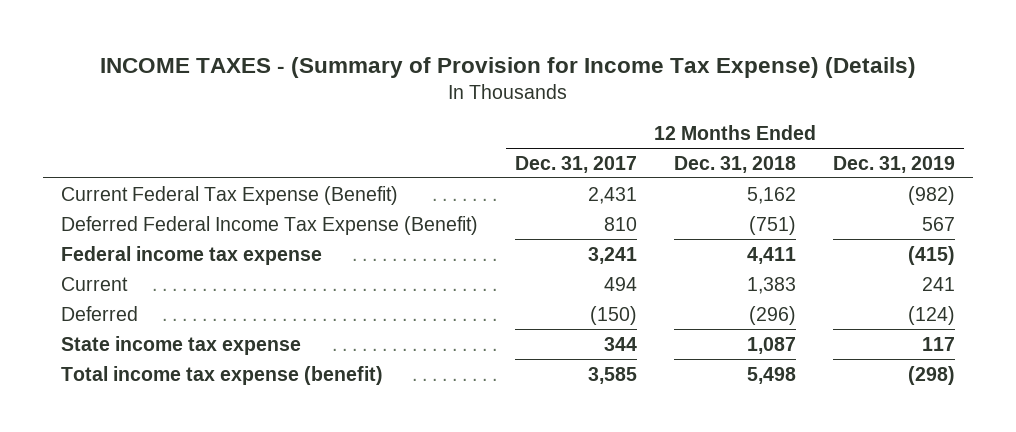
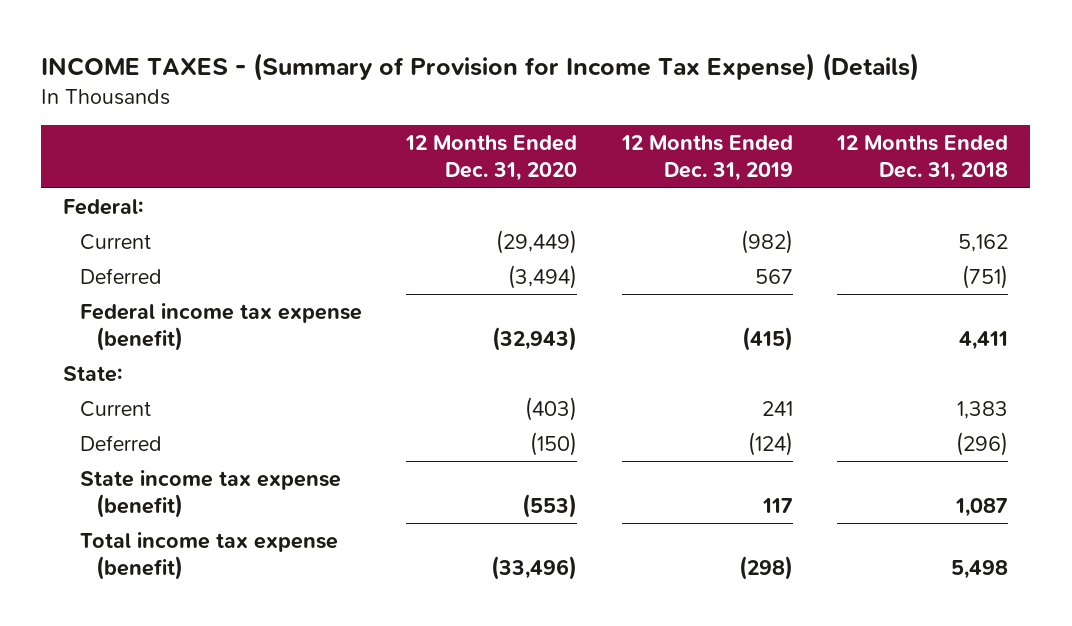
[515,155,638,173] Dec. 31, 2017 -> none
none -> [405,135,578,182] 12 Months Ended Dec. 31, 2020
none -> [63,198,144,215] Federal:
[61,185,399,205] Current Federal Tax Expense (Benefit) -> [79,233,151,250] Current
[61,215,479,235] Deferred Federal Income Tax Expense (Benefit) -> [79,267,162,284] Deferred
[61,245,323,265] Federal income tax expense -> [79,302,362,351] Federal income tax expense (benefit)
none -> [63,365,123,382] State:
[61,335,302,355] State income tax expense -> [79,469,341,518] State income tax expense (benefit)

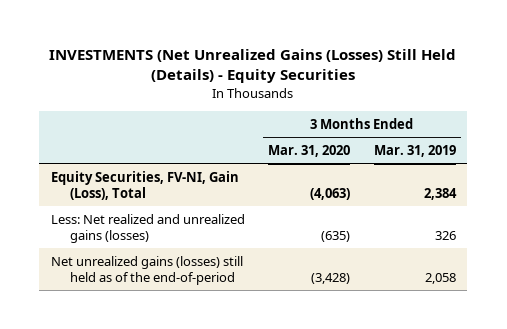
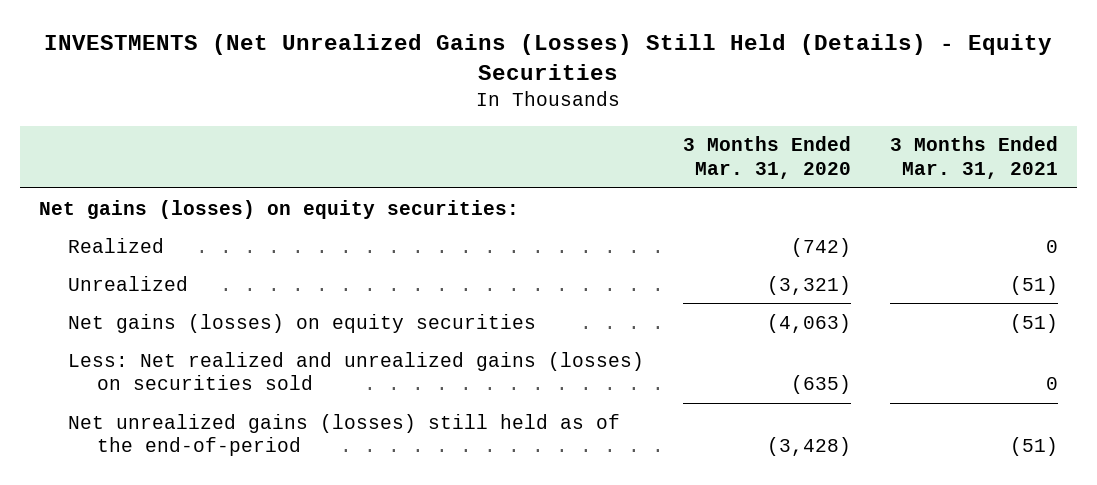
[373,144,456,157] Mar. 31, 2019 -> none
none -> [889,136,1058,180] 3 Months Ended Mar. 31, 2021
none -> [39,199,520,219] Net gains (losses) on equity securities:
none -> [68,237,165,253] Realized
none -> [68,275,189,291] Unrealized
[51,170,240,201] Equity Securities, FV-NI, Gain (Loss), Total -> [68,313,537,333] Net gains (losses) on equity securities
[51,213,246,244] Less: Net realized and unrealized gains (losses) -> [68,351,645,391] Less: Net realized and unrealized gains (losses) on securities sold

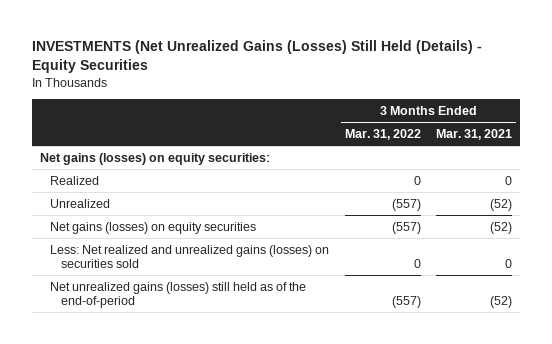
[682,136,851,180] 3 Months Ended Mar. 31, 2020 -> none
none -> [344,129,421,141] Mar. 31, 2022
[1009,275,1058,295] (51) -> [490,198,513,211] (52)
[1009,313,1058,333] (51) -> [490,221,513,234] (52)
[1009,437,1058,457] (51) -> [490,296,513,309] (52)

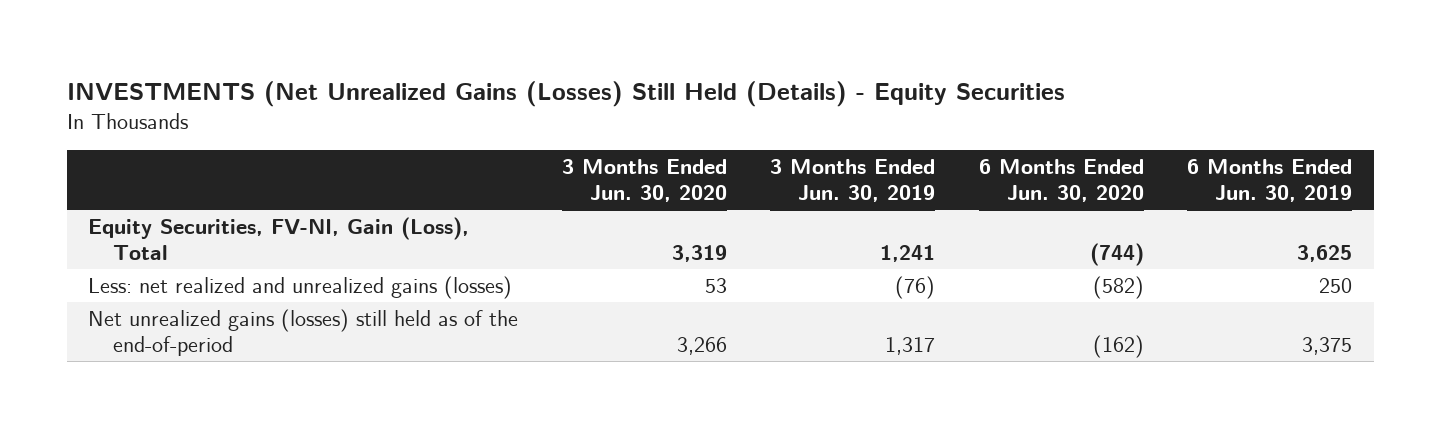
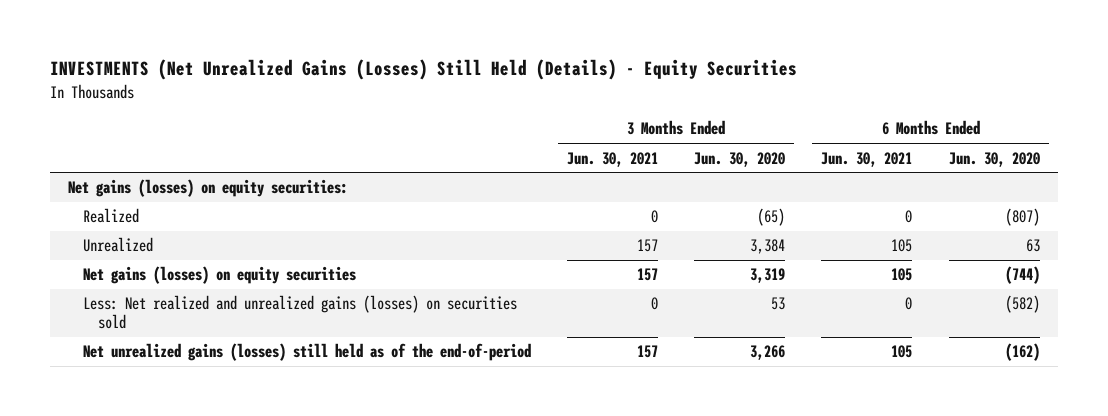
[770,159,936,203] 3 Months Ended Jun. 30, 2019 -> none
[1187,159,1353,203] 6 Months Ended Jun. 30, 2019 -> none
none -> [567,151,659,167] Jun. 30, 2021
none -> [821,151,913,167] Jun. 30, 2021
none -> [68,179,349,198] Net gains (losses) on equity securities:
none -> [82,208,139,224] Realized
none -> [82,237,153,253] Unrealized
[88,216,470,261] Equity Securities, FV-NI, Gain (Loss), Total -> [82,266,356,285] Net gains (losses) on equity securities
[88,275,513,299] Less: net realized and unrealized gains (losses) -> [82,295,517,330] Less: Net realized and unrealized gains (losses) on securities sold

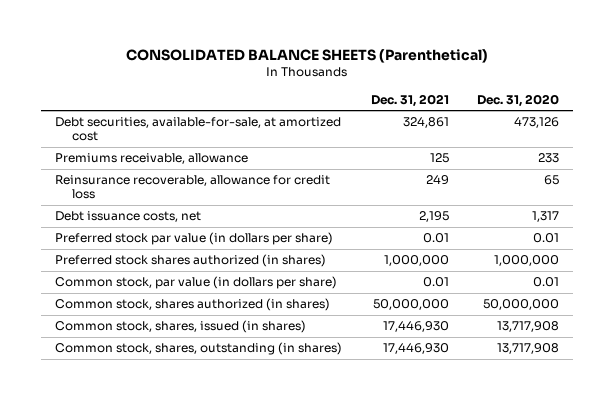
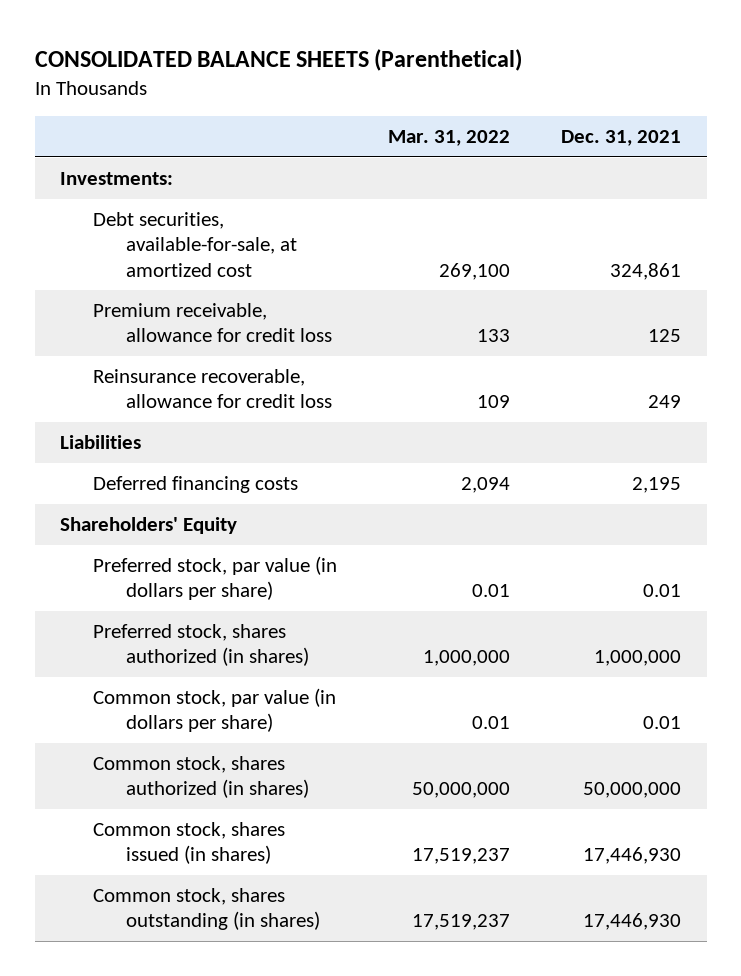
[477,93,560,107] Dec. 31, 2020 -> none
none -> [388,130,511,147] Mar. 31, 2022
none -> [60,172,174,186] Investments:
[55,153,249,165] Premiums receivable, allowance -> [93,303,333,343] Premium receivable, allowance for credit loss
none -> [60,435,142,450] Liabilities
[55,211,202,223] Debt issuance costs, net -> [93,476,299,494] Deferred financing costs
none -> [60,517,238,535] Shareholders' Equity
[55,232,334,246] Preferred stock par value (in dollars per share) -> [93,556,338,601] Preferred stock, par value (in dollars per share)
[55,254,327,268] Preferred stock shares authorized (in shares) -> [93,624,310,667] Preferred stock, shares authorized (in shares)
[55,320,307,334] Common stock, shares, issued (in shares) -> [93,822,286,865] Common stock, shares issued (in shares)
[55,342,343,356] Common stock, shares, outstanding (in shares) -> [93,888,321,931] Common stock, shares outstanding (in shares)

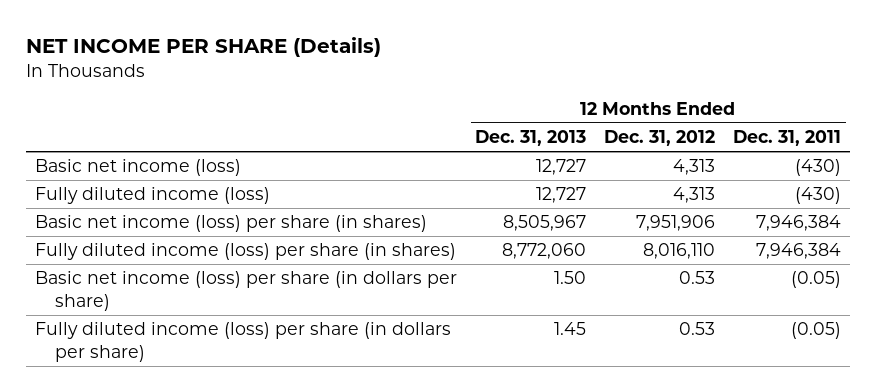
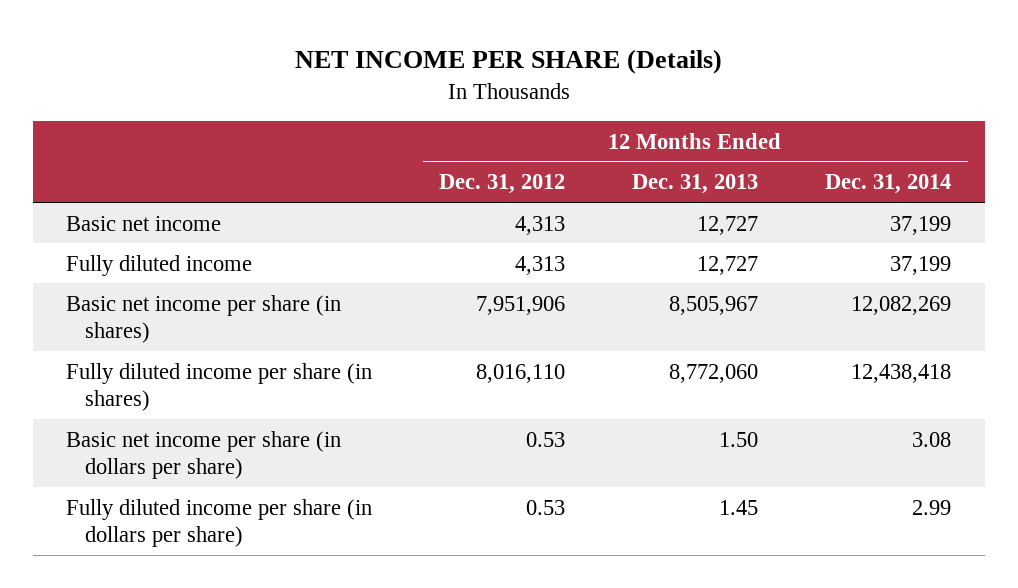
[733,130,842,147] Dec. 31, 2011 -> none
none -> [825,174,952,195] Dec. 31, 2014
[35,159,242,177] Basic net income (loss) -> [66,215,222,231] Basic net income
[35,187,271,205] Fully diluted income (loss) -> [66,254,253,276] Fully diluted income
[35,215,428,233] Basic net income (loss) per share (in shares) -> [66,294,342,344] Basic net income per share (in shares)
[35,243,457,261] Fully diluted income (loss) per share (in shares) -> [66,362,373,412] Fully diluted income per share (in shares)
[35,271,458,312] Basic net income (loss) per share (in dollars per share) -> [66,430,342,480] Basic net income per share (in dollars per share)
[35,322,452,363] Fully diluted income (loss) per share (in dollars per share) -> [66,498,373,548] Fully diluted income per share (in dollars per share)

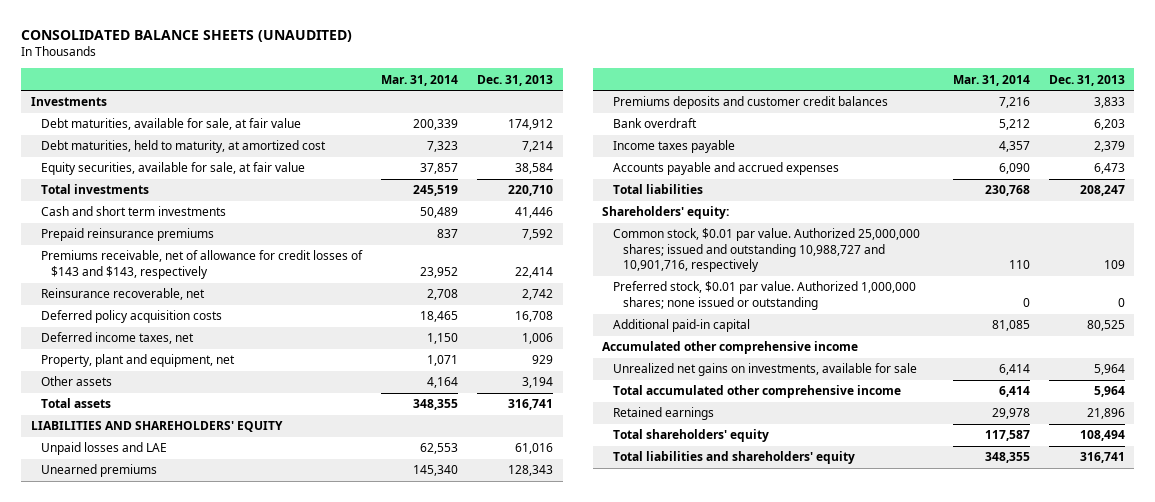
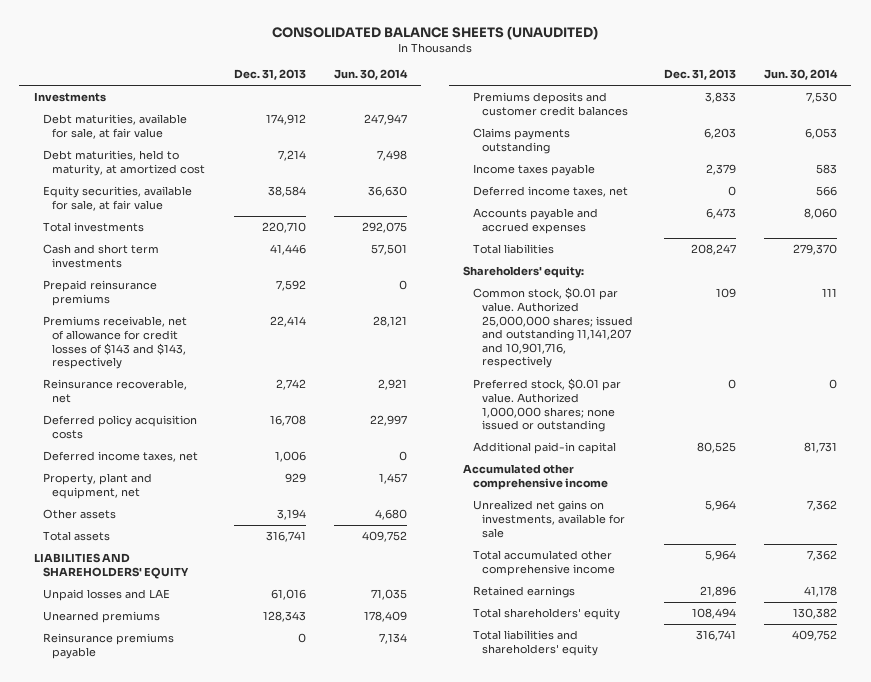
[380,74,458,86] Mar. 31, 2014 -> none
none -> [334,68,409,80] Jun. 30, 2014
none -> [42,633,174,659] Reinsurance premiums payable
[612,118,697,129] Bank overdraft -> [472,128,570,154] Claims payments outstanding
none -> [472,186,628,198] Deferred income taxes, net
[612,228,920,273] Common stock, $0.01 par value. Authorized 25,000,000 shares; issued and outstanding 10,988,727 and 10,901,716, respectively -> [472,287,633,369] Common stock, $0.01 par value. Authorized 25,000,000 shares; issued and outstanding 11,141,207 and 10,901,716, respectively

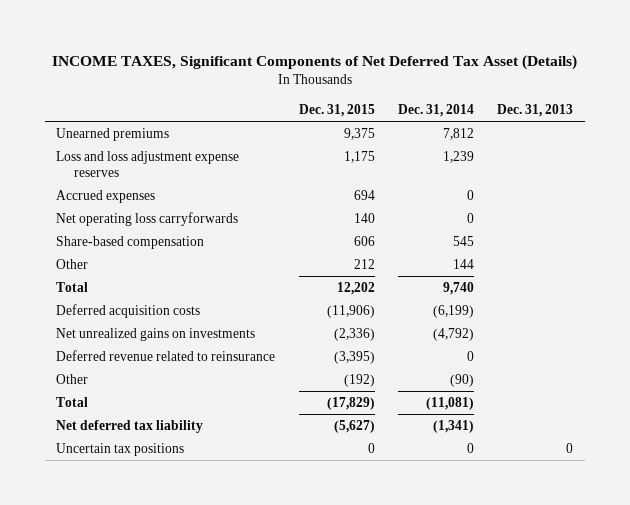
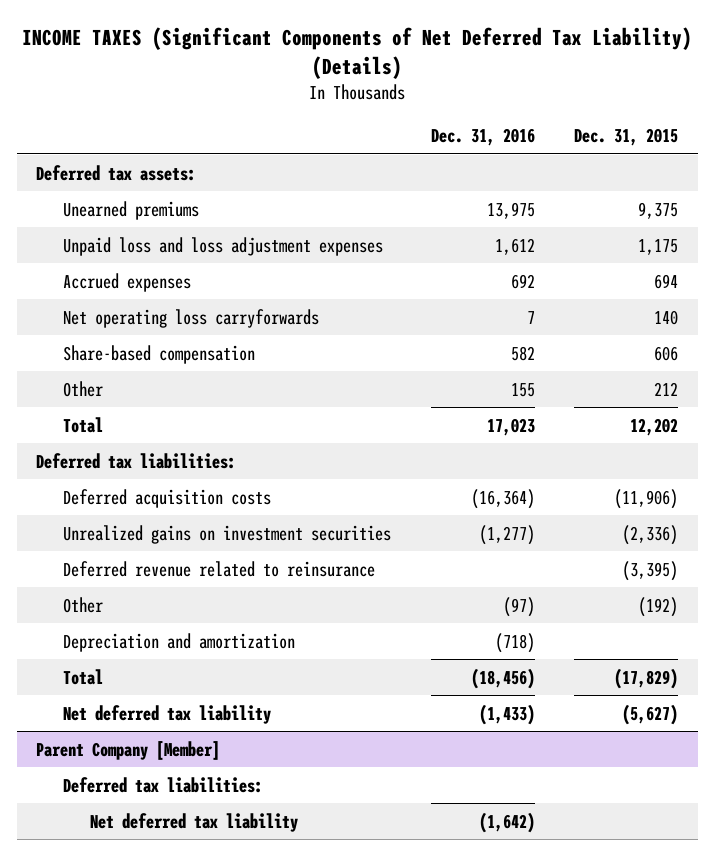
[51,55,577,71] INCOME TAXES, Significant Components of Net Deferred Tax Asset (Details) -> [22,27,693,80] INCOME TAXES (Significant Components of Net Deferred Tax Liability) (Details)
[398,104,475,118] Dec. 31, 2014 -> none
[497,104,574,118] Dec. 31, 2013 -> none
none -> [430,128,535,147] Dec. 31, 2016
none -> [36,164,197,181] Deferred tax assets:
[56,150,240,177] Loss and loss adjustment expense reserves -> [63,236,384,256] Unpaid loss and loss adjustment expenses
none -> [36,452,237,469] Deferred tax liabilities:
[56,327,256,341] Net unrealized gains on investments -> [63,524,392,544] Unrealized gains on investment securities
none -> [63,632,296,652] Depreciation and amortization
[56,442,185,456] Uncertain tax positions -> none
none -> [36,740,221,760] Parent Company [Member]
none -> [63,776,264,793] Deferred tax liabilities:
none -> [90,812,299,832] Net deferred tax liability

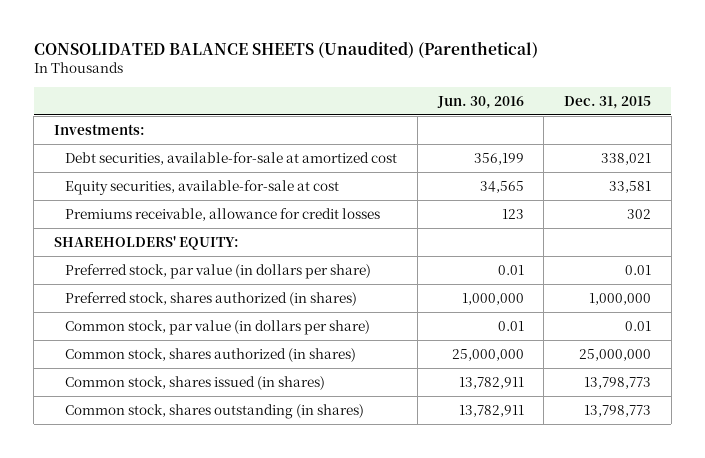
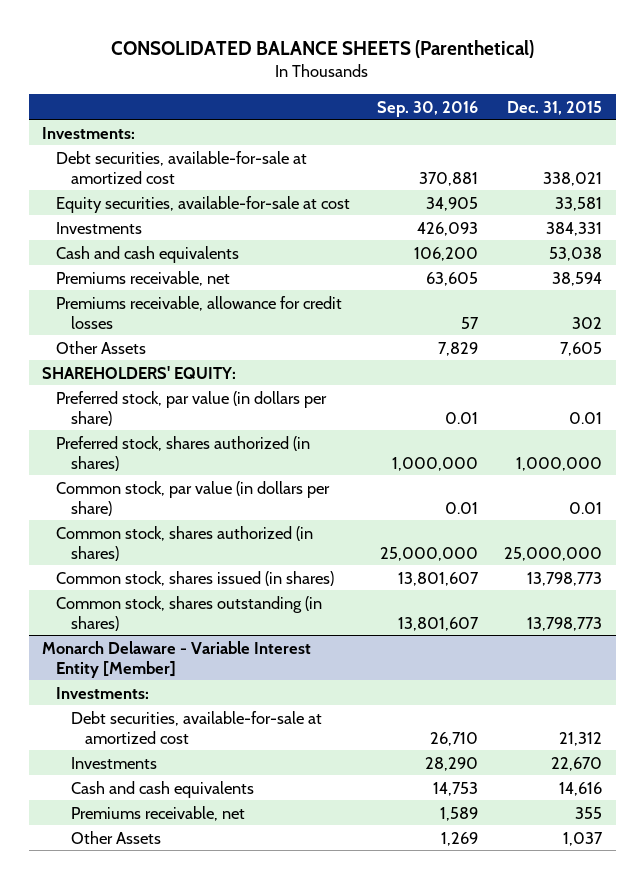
[33,40,538,58] CONSOLIDATED BALANCE SHEETS (Unaudited) (Parenthetical) -> [111,39,535,58] CONSOLIDATED BALANCE SHEETS (Parenthetical)
[436,95,524,109] Jun. 30, 2016 -> none
none -> [376,100,478,117] Sep. 30, 2016
none -> [56,221,143,234] Investments
none -> [56,245,240,263] Cash and cash equivalents
none -> [56,270,231,286] Premiums receivable, net
none -> [56,340,147,354] Other Assets
none -> [42,640,312,678] Monarch Delaware - Variable Interest Entity [Member]
none -> [56,686,150,699] Investments:
none -> [70,710,322,744] Debt securities, available-for-sale at amortized cost
none -> [70,756,157,769] Investments
none -> [70,780,254,798] Cash and cash equivalents
none -> [70,805,245,821] Premiums receivable, net
none -> [70,830,161,844] Other Assets

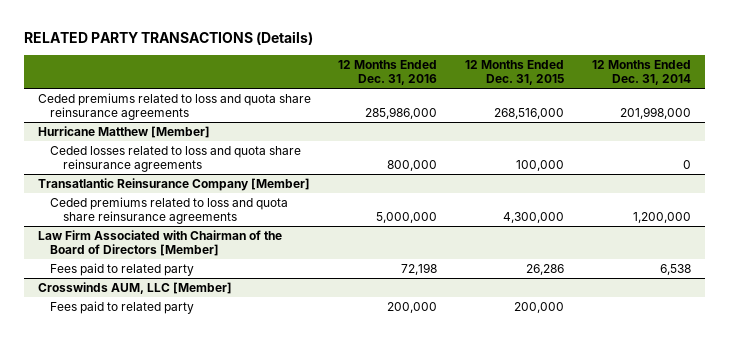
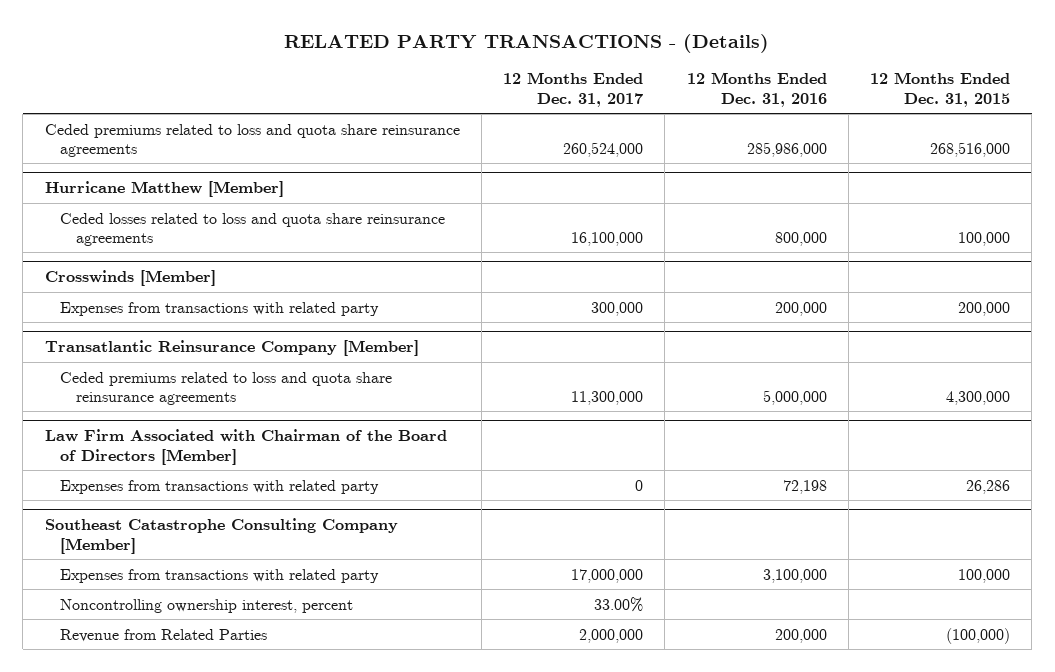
[23,30,313,45] RELATED PARTY TRANSACTIONS (Details) -> [284,33,770,53] RELATED PARTY TRANSACTIONS - (Details)
[592,60,692,86] 12 Months Ended Dec. 31, 2014 -> none
none -> [503,72,644,107] 12 Months Ended Dec. 31, 2017
none -> [44,270,216,287] Crosswinds [Member]
none -> [60,301,380,316] Expenses from transactions with related party
[37,282,232,295] Crosswinds AUM, LLC [Member] -> none
[50,263,195,277] Fees paid to related party -> [60,479,380,494] Expenses from transactions with related party
none -> [44,518,398,554] Southeast Catastrophe Consulting Company [Member]
[50,301,195,315] Fees paid to related party -> [60,568,380,583] Expenses from transactions with related party
[387,302,438,314] 200,000 -> [762,568,827,583] 3,100,000
[514,302,565,314] 200,000 -> [958,568,1011,583] 100,000
none -> [60,598,354,613] Noncontrolling ownership interest, percent
none -> [60,628,268,642] Revenue from Related Parties

